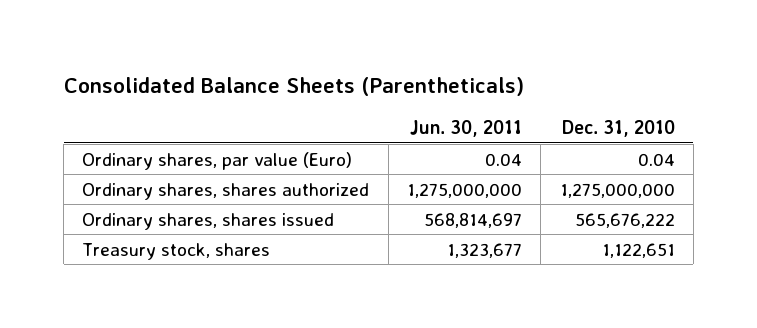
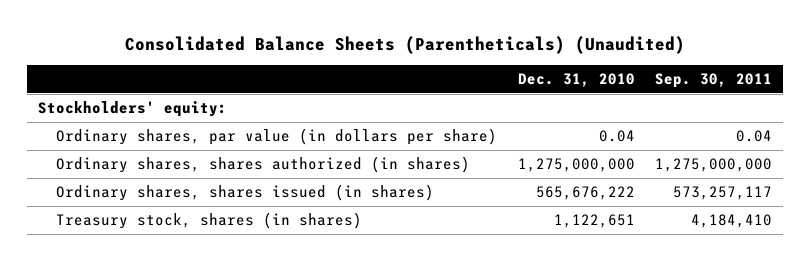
[63,77,524,97] Consolidated Balance Sheets (Parentheticals) -> [125,36,686,55] Consolidated Balance Sheets (Parentheticals) (Unaudited)
[410,120,523,138] Jun. 30, 2011 -> none
none -> [655,73,773,89] Sep. 30, 2011
none -> [37,100,227,117] Stockholders' equity:
[82,151,353,170] Ordinary shares, par value (Euro) -> [56,127,498,145] Ordinary shares, par value (in dollars per share)
[82,182,370,200] Ordinary shares, shares authorized -> [56,155,471,173] Ordinary shares, shares authorized (in shares)
[82,212,335,230] Ordinary shares, shares issued -> [56,183,435,201] Ordinary shares, shares issued (in shares)
[82,242,271,260] Treasury stock, shares -> [56,211,363,229] Treasury stock, shares (in shares)

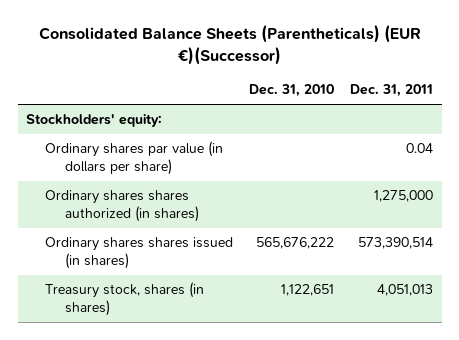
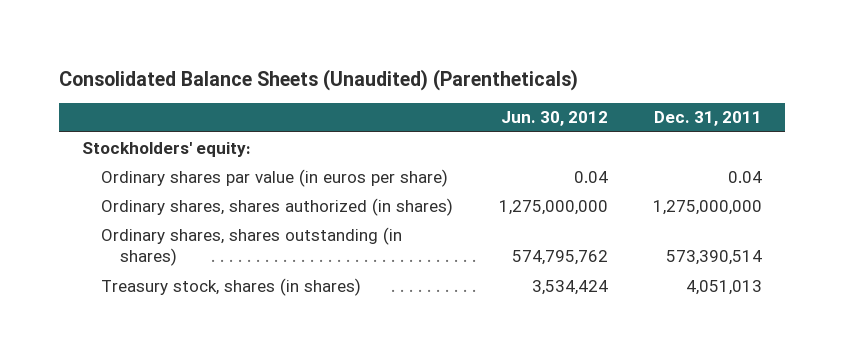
[38,25,421,66] Consolidated Balance Sheets (Parentheticals) (EUR €)(Successor) -> [59,68,579,91] Consolidated Balance Sheets (Unaudited) (Parentheticals)
[249,84,335,98] Dec. 31, 2010 -> none
none -> [500,111,608,127] Jun. 30, 2012
[45,141,224,176] Ordinary shares par value (in dollars per share) -> [101,168,449,187] Ordinary shares par value (in euros per share)
[45,190,199,223] Ordinary shares shares authorized (in shares) -> [101,197,454,216] Ordinary shares, shares authorized (in shares)
[374,190,434,203] 1,275,000 -> [653,199,763,215] 1,275,000,000
[45,237,234,270] Ordinary shares shares issued (in shares) -> [101,226,403,267] Ordinary shares, shares outstanding (in shares)

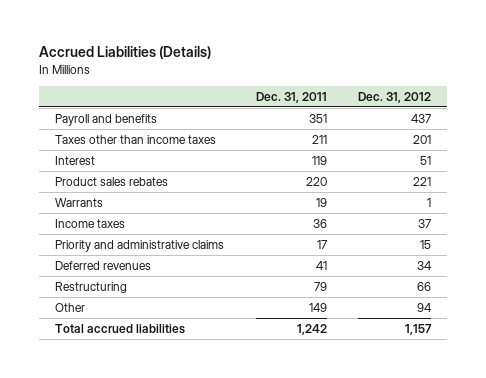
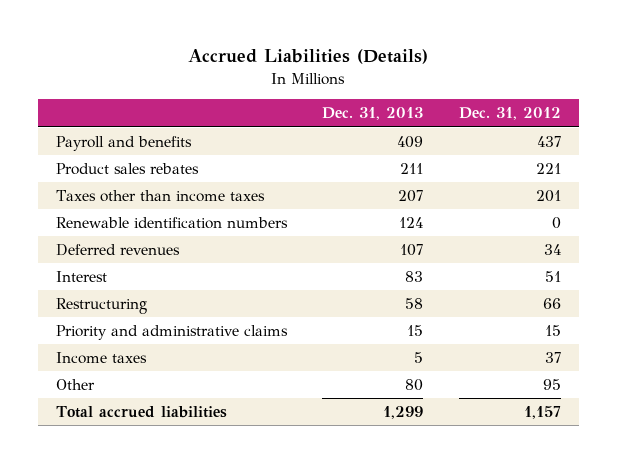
[255,91,327,103] Dec. 31, 2011 -> none
none -> [322,107,424,121] Dec. 31, 2013
[54,197,103,207] Warrants -> none
[54,134,216,144] Taxes other than income taxes -> [55,190,265,203] Taxes other than income taxes
none -> [55,217,288,230] Renewable identification numbers
[54,155,95,165] Interest -> [55,271,107,283] Interest
[54,239,224,252] Priority and administrative claims -> [55,325,288,341] Priority and administrative claims
[54,218,125,228] Income taxes -> [55,352,147,365] Income taxes
[417,302,433,312] 94 -> [542,379,561,391] 95

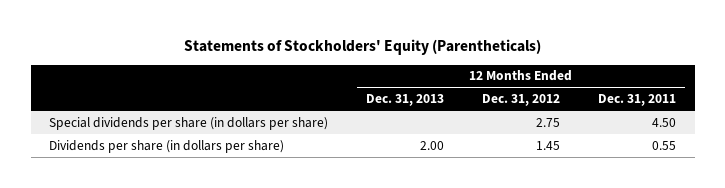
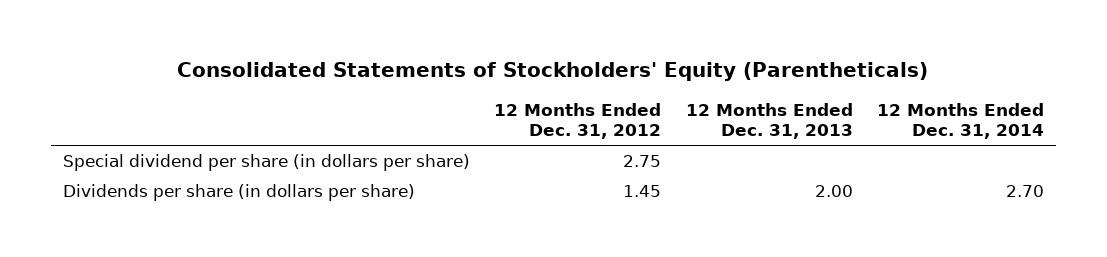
[183,39,541,56] Statements of Stockholders' Equity (Parentheticals) -> [177,62,929,82] Consolidated Statements of Stockholders' Equity (Parentheticals)
[597,94,676,107] Dec. 31, 2011 -> none
none -> [876,102,1044,140] 12 Months Ended Dec. 31, 2014
[49,116,329,130] Special dividends per share (in dollars per share) -> [63,154,471,172] Special dividend per share (in dollars per share)

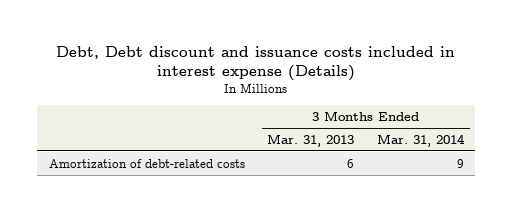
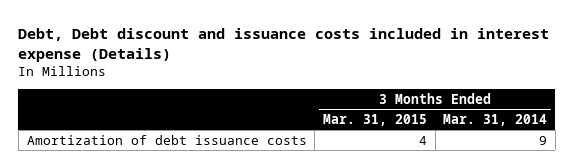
[267,133,355,147] Mar. 31, 2013 -> none
none -> [322,113,427,126] Mar. 31, 2015
[48,158,245,168] Amortization of debt-related costs -> [26,134,307,145] Amortization of debt issuance costs

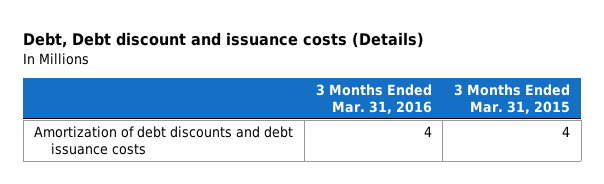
[18,27,550,62] Debt, Debt discount and issuance costs included in interest expense (Details) -> [23,31,425,48] Debt, Debt discount and issuance costs (Details)
[443,113,548,126] Mar. 31, 2014 -> none
none -> [315,83,432,114] 3 Months Ended Mar. 31, 2016
[26,134,307,145] Amortization of debt issuance costs -> [34,126,294,155] Amortization of debt discounts and debt issuance costs

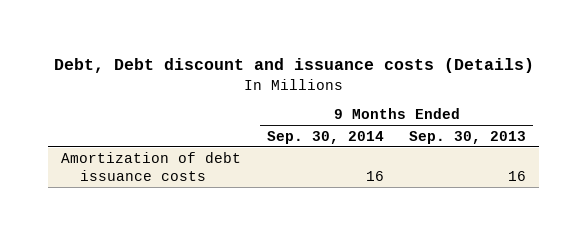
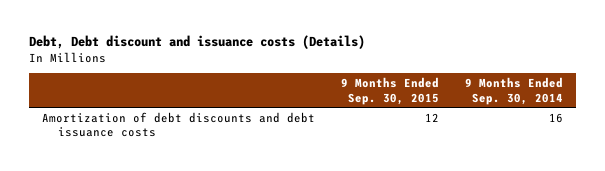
[409,130,527,144] Sep. 30, 2013 -> none
none -> [340,77,439,105] 9 Months Ended Sep. 30, 2015
[61,152,242,182] Amortization of debt issuance costs -> [41,111,315,138] Amortization of debt discounts and debt issuance costs

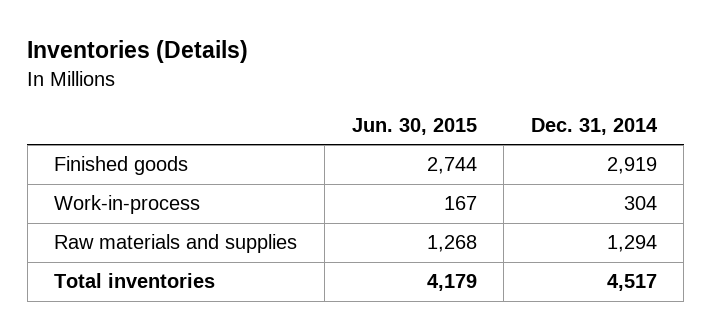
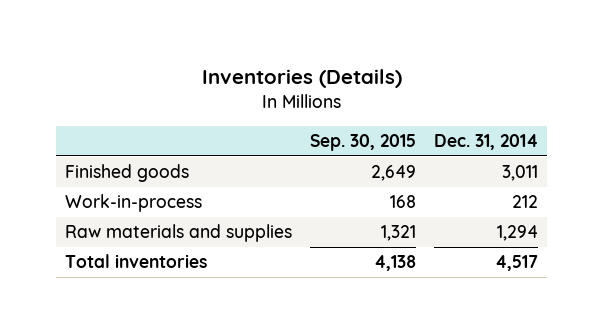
[351,118,477,136] Jun. 30, 2015 -> none
none -> [310,133,417,151] Sep. 30, 2015
[606,157,657,175] 2,919 -> [502,165,539,182] 3,011
[623,196,657,211] 304 -> [512,195,539,209] 212

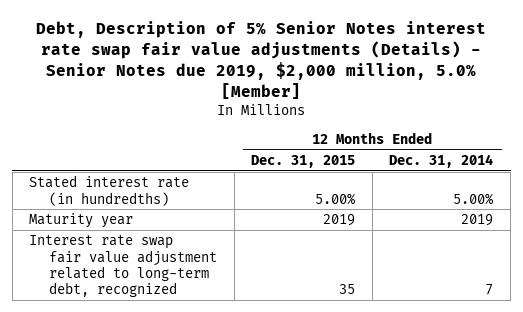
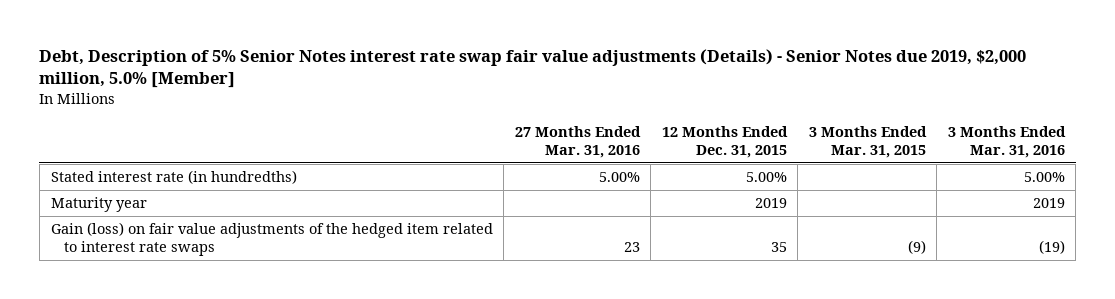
[389,154,494,169] Dec. 31, 2014 -> none
none -> [514,125,641,158] 27 Months Ended Mar. 31, 2016
none -> [808,125,927,158] 3 Months Ended Mar. 31, 2015
none -> [947,125,1066,158] 3 Months Ended Mar. 31, 2016
[29,235,218,298] Interest rate swap fair value adjustment related to long-term debt, recognized -> [50,222,493,257] Gain (loss) on fair value adjustments of the hedged item related to interest rate swaps

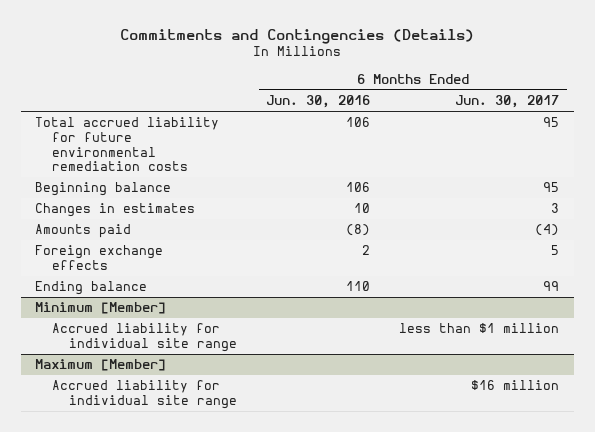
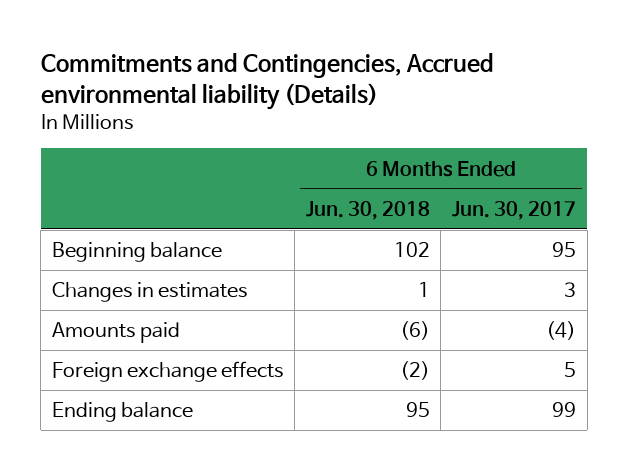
[120,28,475,44] Commitments and Contingencies (Details) -> [40,53,494,110] Commitments and Contingencies, Accrued environmental liability (Details)
[266,95,371,109] Jun. 30, 2016 -> none
none -> [305,200,430,220] Jun. 30, 2018
[35,117,220,172] Total accrued liability for future environmental remediation costs -> none
[35,302,167,315] Minimum [Member] -> none
[51,323,237,352] Accrued liability for individual site range -> none
[35,359,167,372] Maximum [Member] -> none
[51,380,237,409] Accrued liability for individual site range -> none

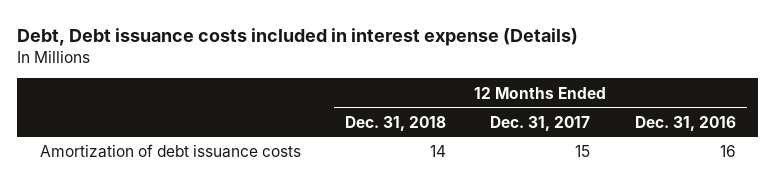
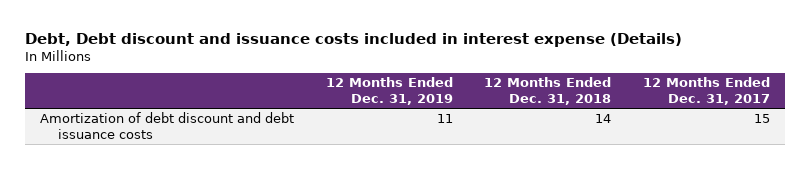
[17,27,579,46] Debt, Debt issuance costs included in interest expense (Details) -> [24,32,682,47] Debt, Debt discount and issuance costs included in interest expense (Details)
[634,115,736,131] Dec. 31, 2016 -> none
none -> [325,77,453,105] 12 Months Ended Dec. 31, 2019
[39,144,301,159] Amortization of debt issuance costs -> [40,112,295,139] Amortization of debt discount and debt issuance costs

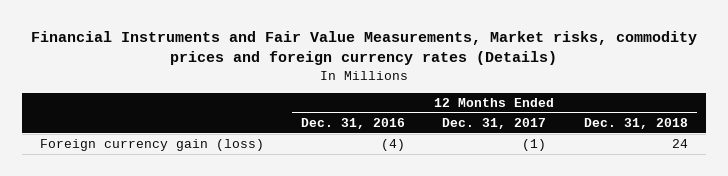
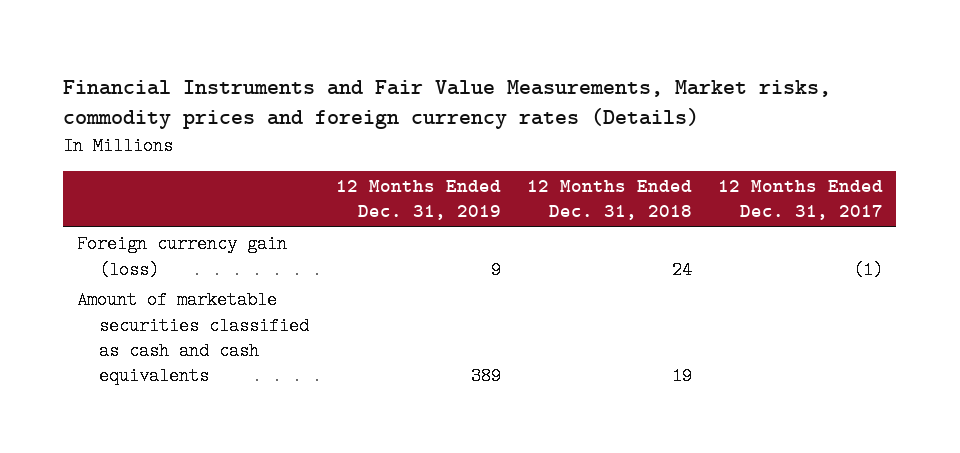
[301,118,406,130] Dec. 31, 2016 -> none
none -> [335,180,501,221] 12 Months Ended Dec. 31, 2019
none -> [76,291,310,385] Amount of marketable securities classified as cash and cash equivalents

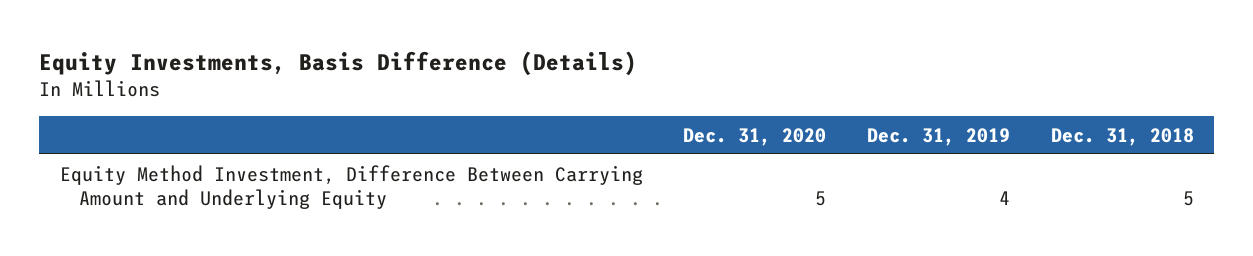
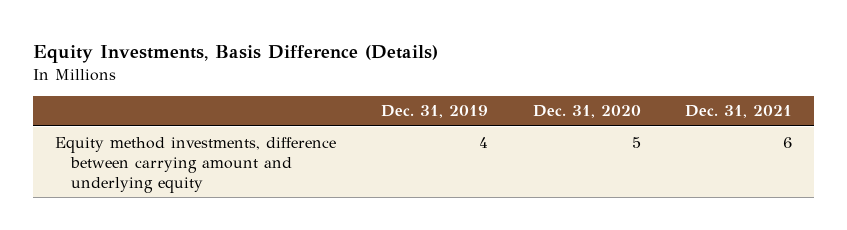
[1050,127,1194,146] Dec. 31, 2018 -> none
none -> [685,105,793,119] Dec. 31, 2021
[59,164,643,210] Equity Method Investment, Difference Between Carrying Amount and Underlying Equity -> [55,136,337,194] Equity method investments, difference between carrying amount and underlying equity

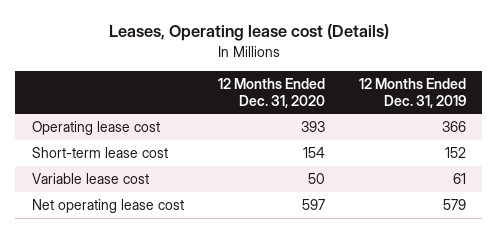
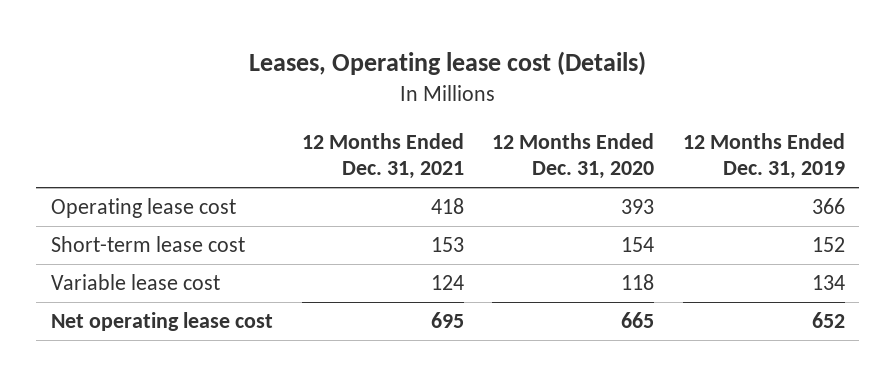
none -> [301,133,464,180] 12 Months Ended Dec. 31, 2021
[307,172,325,184] 50 -> [621,274,655,291] 118
[452,172,466,184] 61 -> [812,275,846,291] 134
[301,198,325,210] 597 -> [621,312,655,329] 665
[442,198,466,210] 579 -> [812,312,846,329] 652

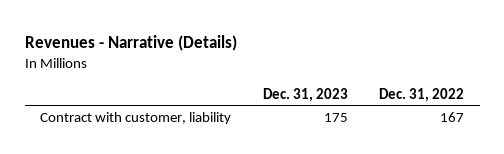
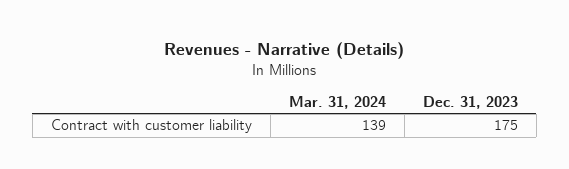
[379,87,465,102] Dec. 31, 2022 -> none
none -> [288,95,386,109] Mar. 31, 2024
[40,112,232,125] Contract with customer, liability -> [50,119,252,134] Contract with customer liability

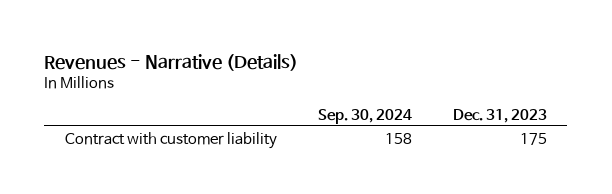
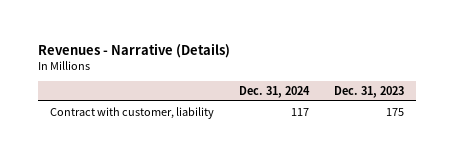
[317,108,412,124] Sep. 30, 2024 -> none
none -> [238,86,310,99] Dec. 31, 2024
[64,131,277,149] Contract with customer liability -> [50,106,215,119] Contract with customer, liability

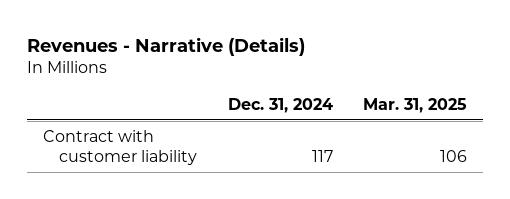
[333,86,404,99] Dec. 31, 2023 -> none
none -> [363,98,468,114] Mar. 31, 2025
[50,106,215,119] Contract with customer, liability -> [42,129,197,165] Contract with customer liability

